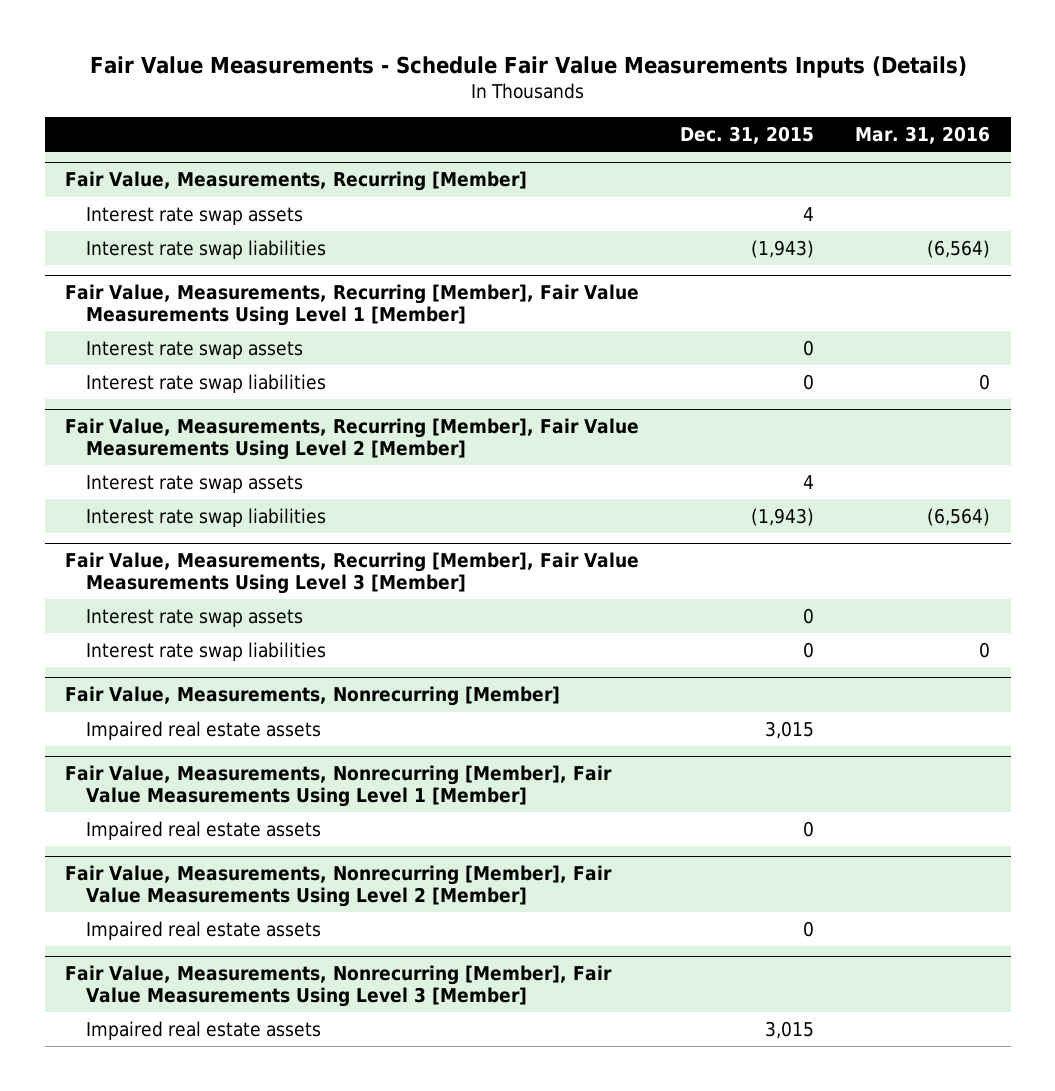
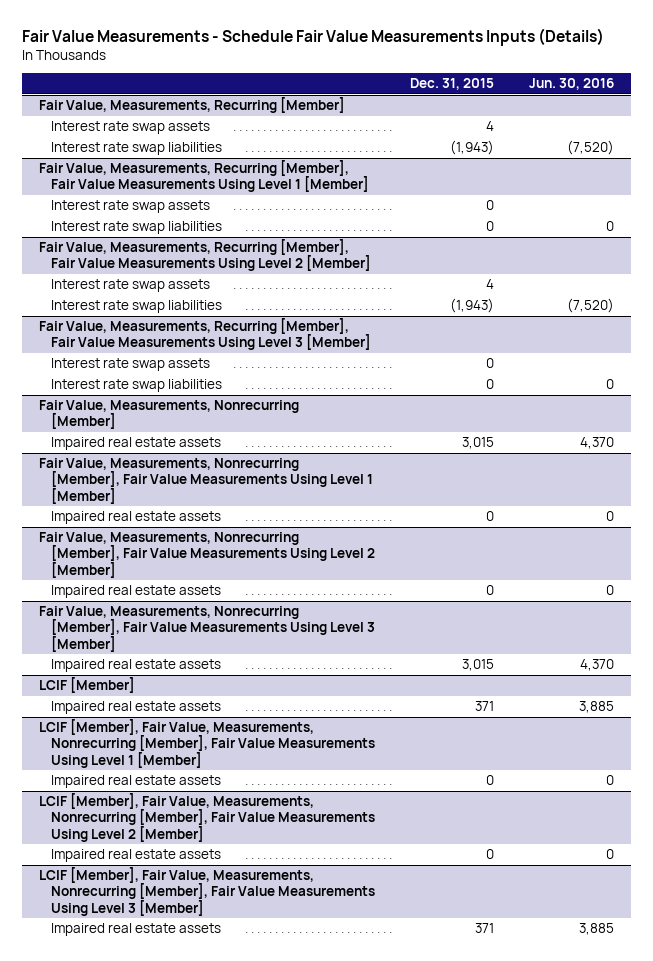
[855,125,991,144] Mar. 31, 2016 -> none
none -> [528,78,614,91] Jun. 30, 2016
none -> [38,677,135,694] LCIF [Member]
none -> [51,701,222,715] Impaired real estate assets
none -> [38,719,376,768] LCIF [Member], Fair Value, Measurements, Nonrecurring [Member], Fair Value Measurements Using Level 1 [Member]
none -> [51,775,222,789] Impaired real estate assets
none -> [38,793,376,842] LCIF [Member], Fair Value, Measurements, Nonrecurring [Member], Fair Value Measurements Using Level 2 [Member]
none -> [51,849,222,863] Impaired real estate assets
none -> [38,867,376,916] LCIF [Member], Fair Value, Measurements, Nonrecurring [Member], Fair Value Measurements Using Level 3 [Member]
none -> [51,923,222,937] Impaired real estate assets

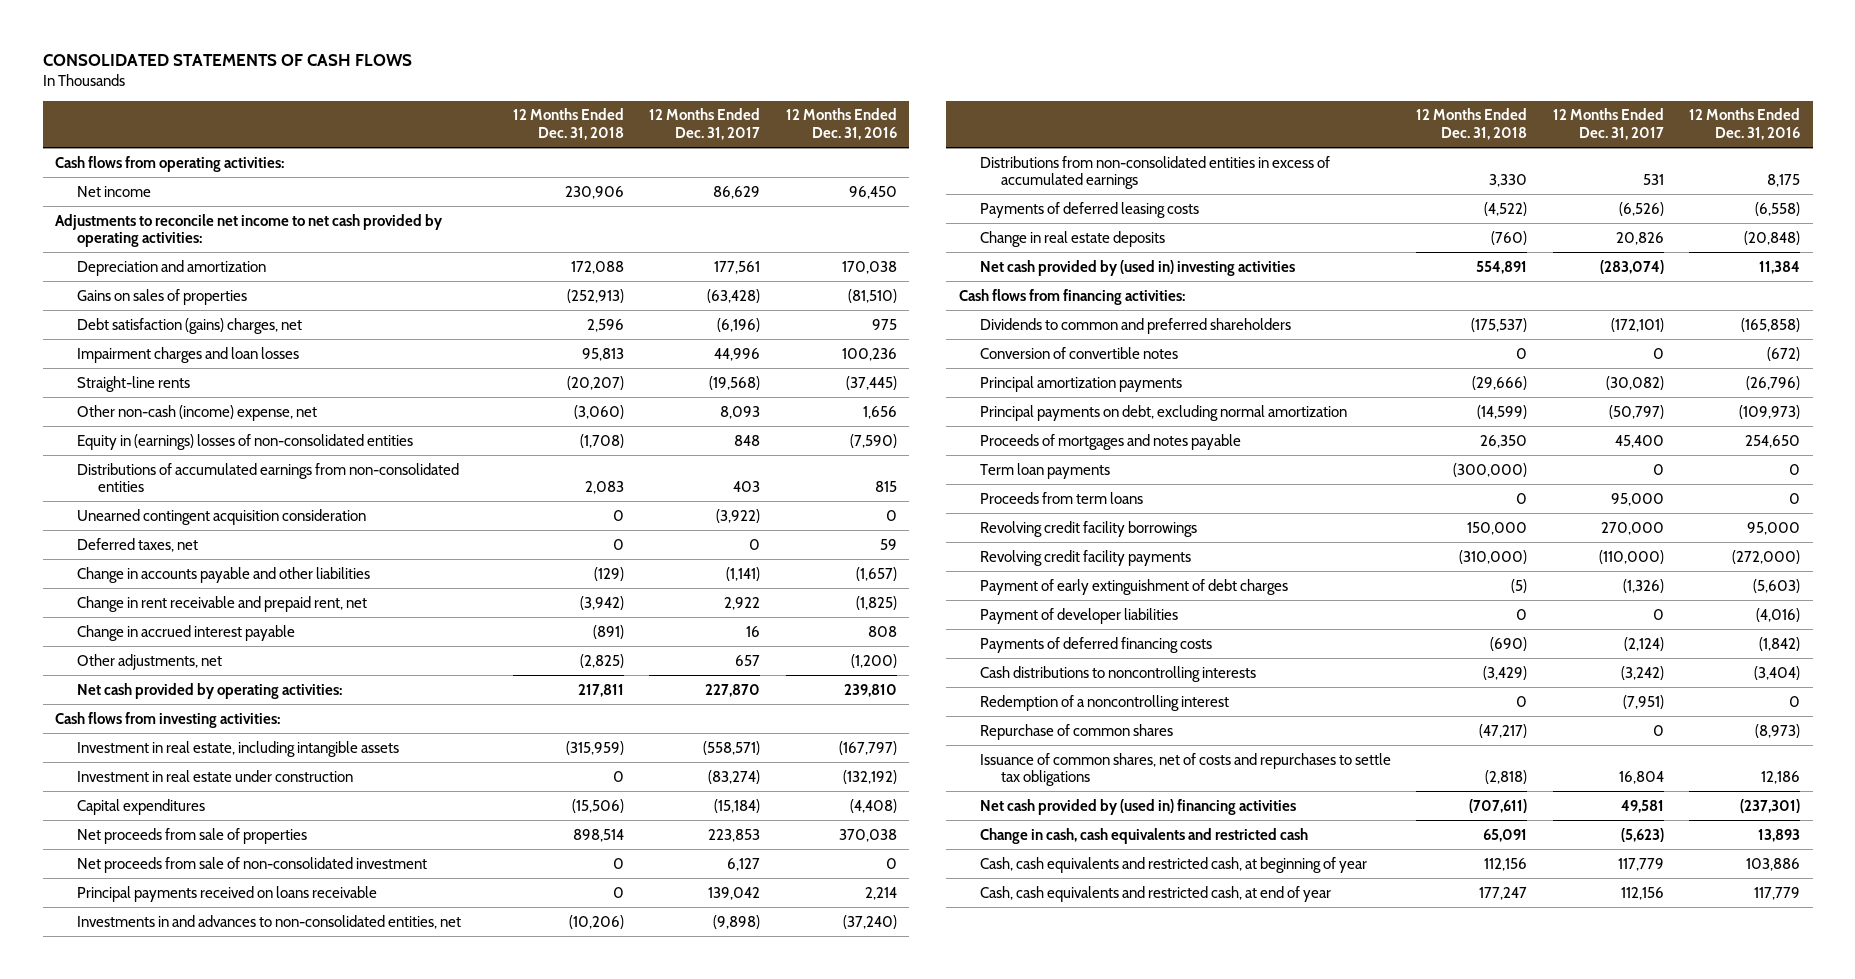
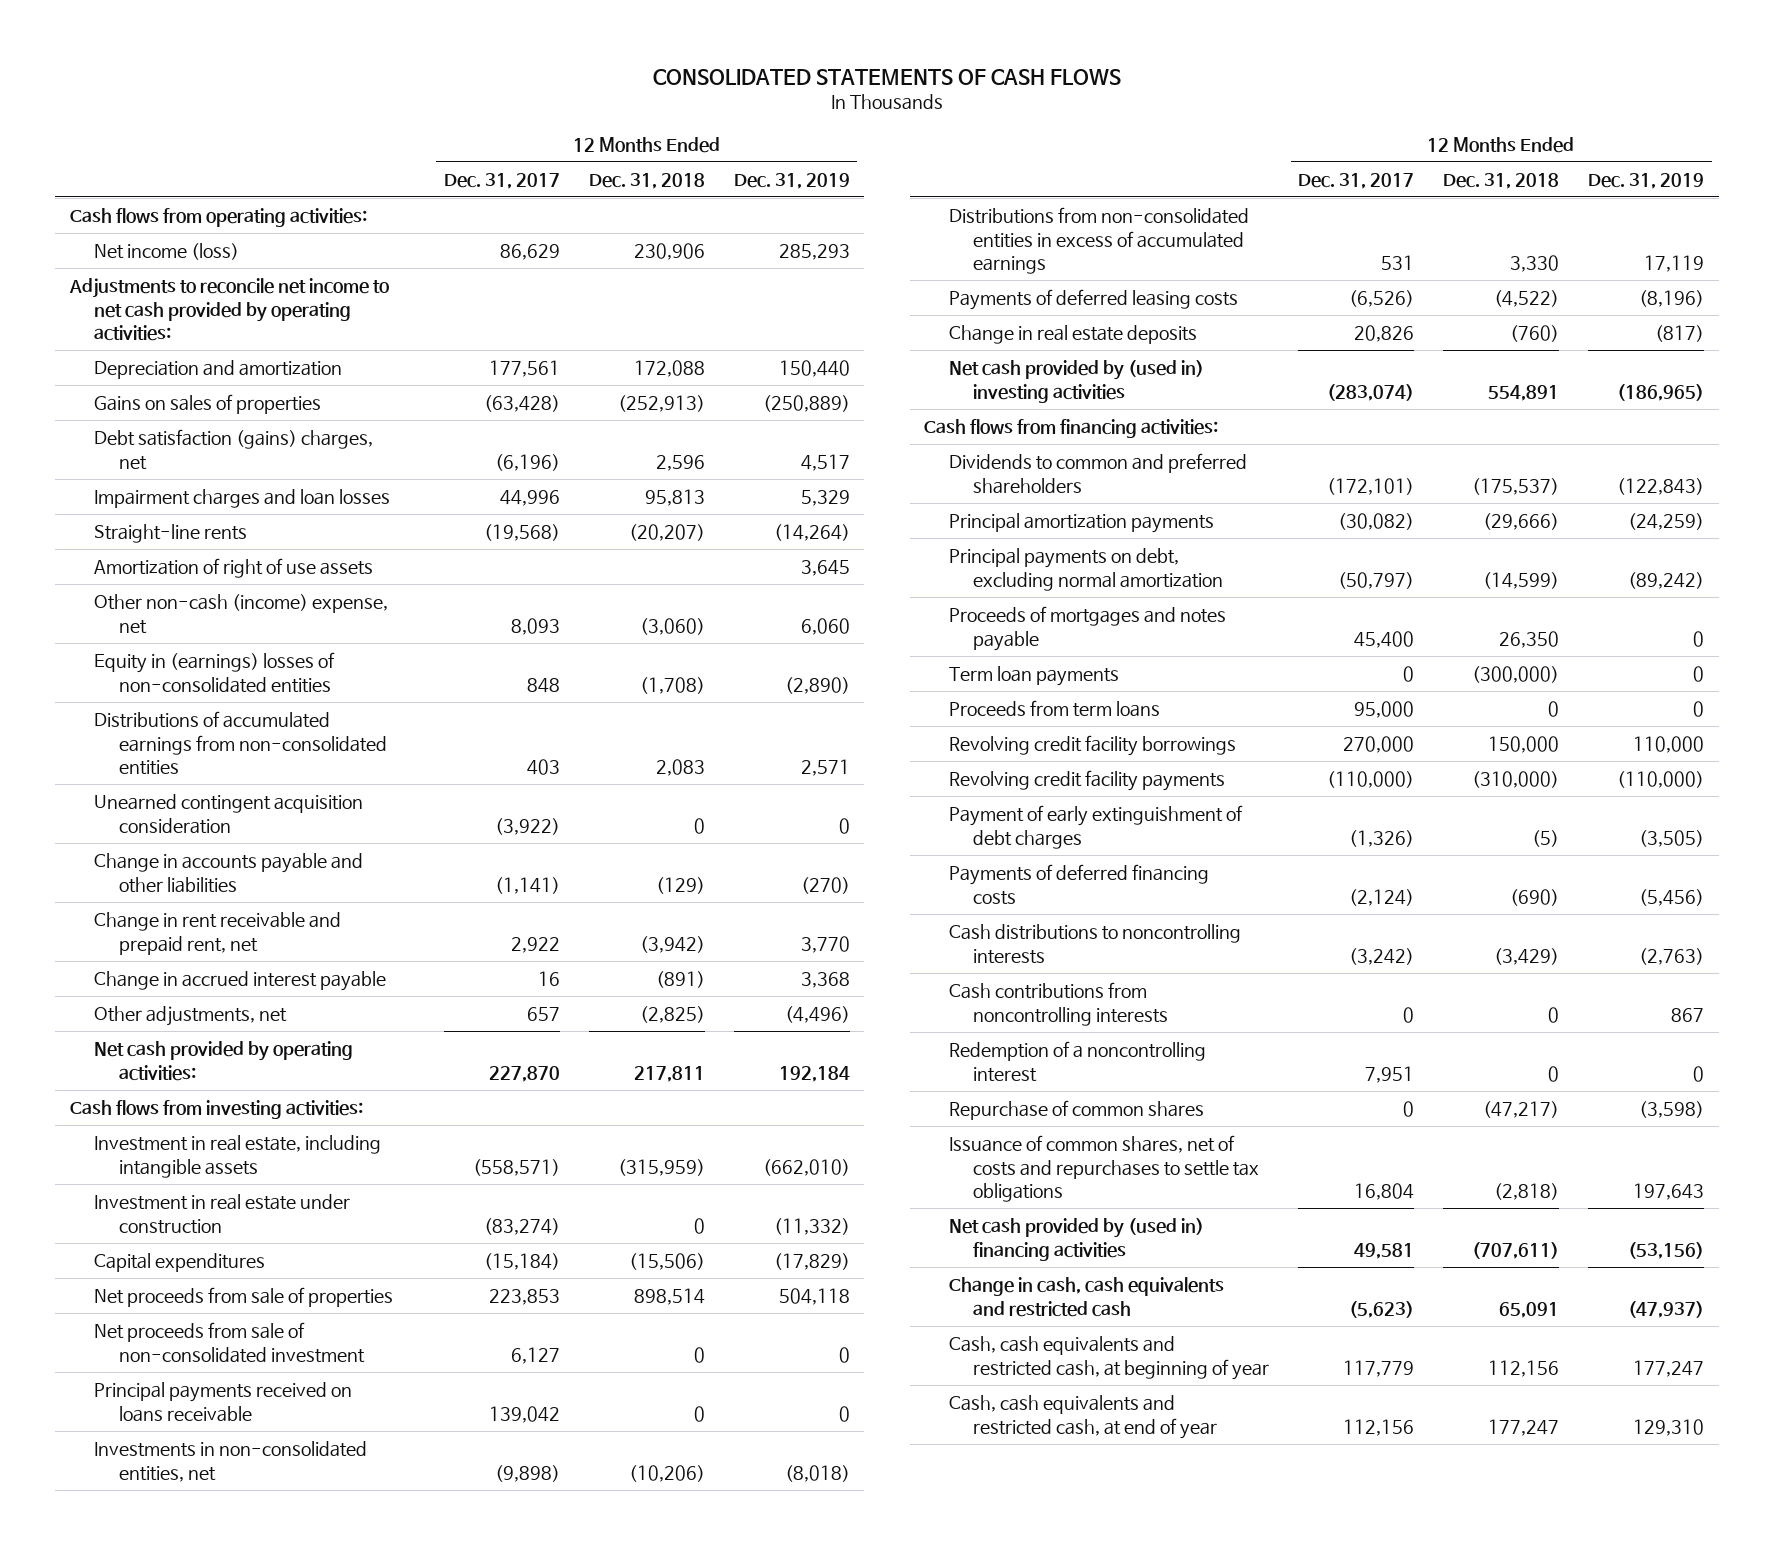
[785,108,897,140] 12 Months Ended Dec. 31, 2016 -> none
none -> [733,172,850,189] Dec. 31, 2019
[76,185,151,197] Net income -> [94,243,240,261] Net income (loss)
none -> [94,558,374,579] Amortization of right of use assets
[76,537,198,552] Deferred taxes, net -> none
[76,914,461,929] Investments in and advances to non-consolidated entities, net -> [94,1441,368,1482] Investments in non-consolidated entities, net
[980,346,1179,359] Conversion of convertible notes -> none
[980,607,1179,624] Payment of developer liabilities -> none
none -> [948,982,1169,1026] Cash contributions from noncontrolling interests
[1622,694,1664,709] (7,951) -> [1365,1065,1415,1083] 7,951

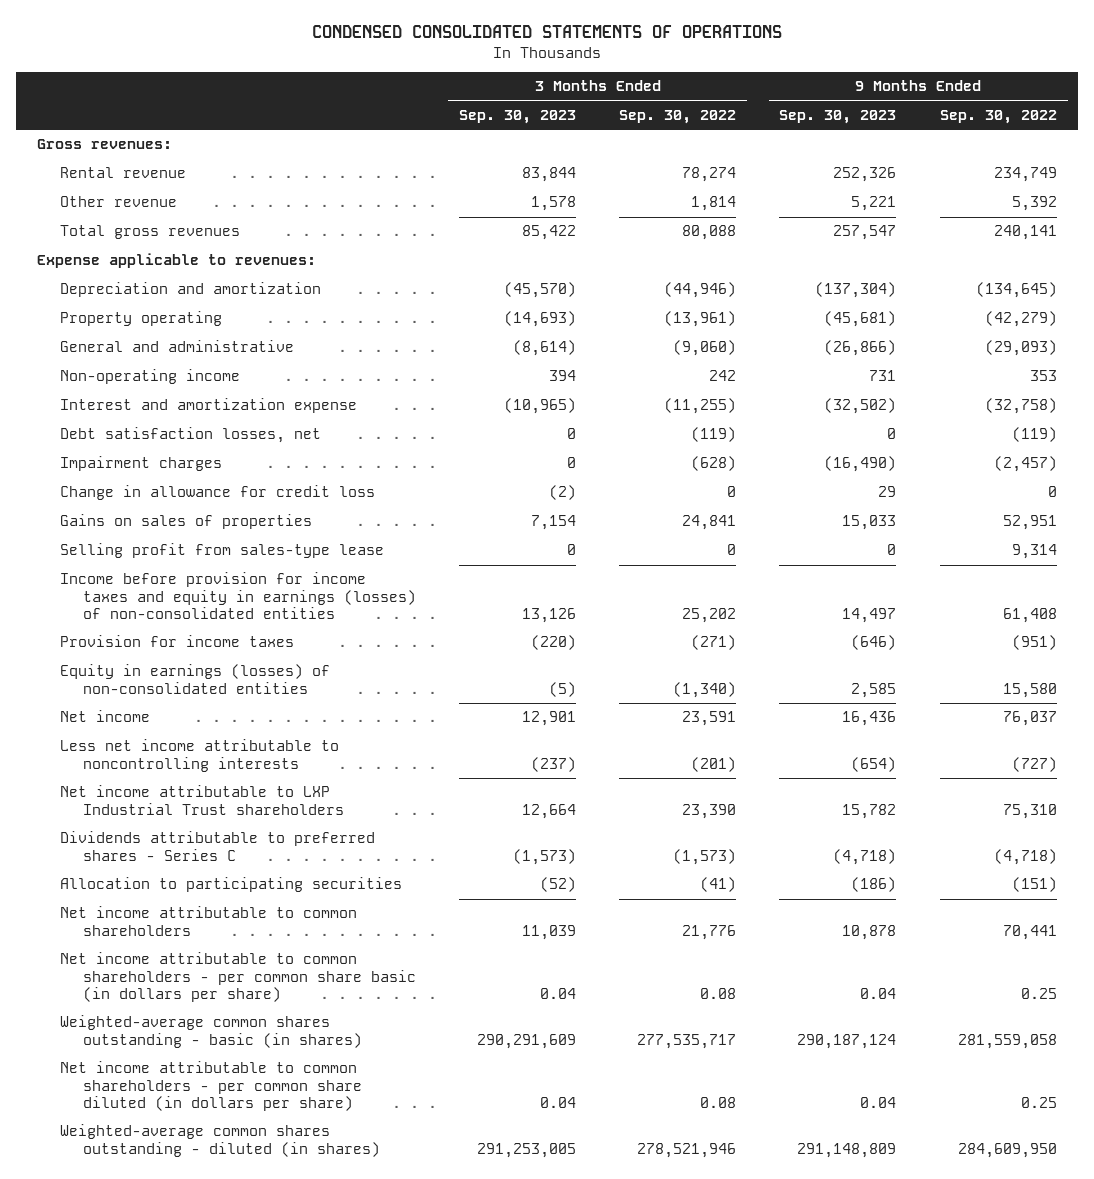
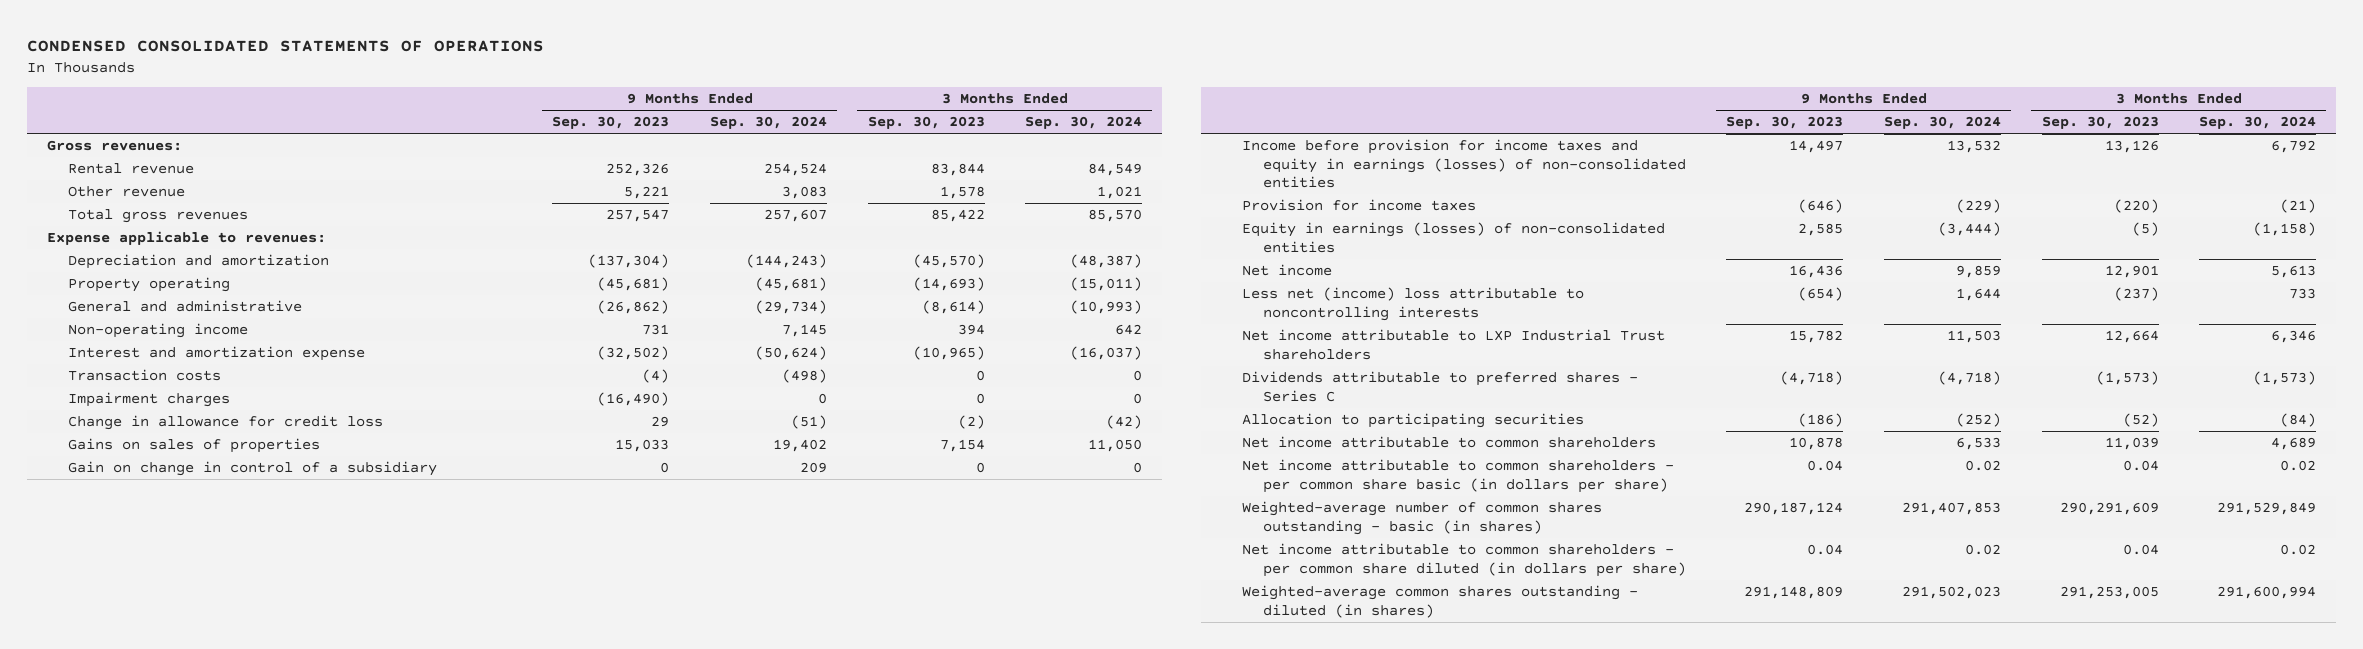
[619,109,737,124] Sep. 30, 2022 -> none
[939,109,1057,124] Sep. 30, 2022 -> none
none -> [710,116,828,130] Sep. 30, 2024
none -> [1025,116,1143,130] Sep. 30, 2024
[824,340,897,357] (26,866) -> [597,300,670,315] (26,862)
[60,427,322,444] Debt satisfaction losses, net -> none
none -> [68,369,222,382] Transaction costs
[60,543,385,559] Selling profit from sales-type lease -> none
none -> [68,461,438,477] Gain on change in control of a subsidiary
[60,739,340,772] Less net income attributable to noncontrolling interests -> [1241,287,1584,321] Less net (income) loss attributable to noncontrolling interests
[60,1015,362,1048] Weighted-average common shares outstanding - basic (in shares) -> [1241,501,1602,535] Weighted-average number of common shares outstanding - basic (in shares)

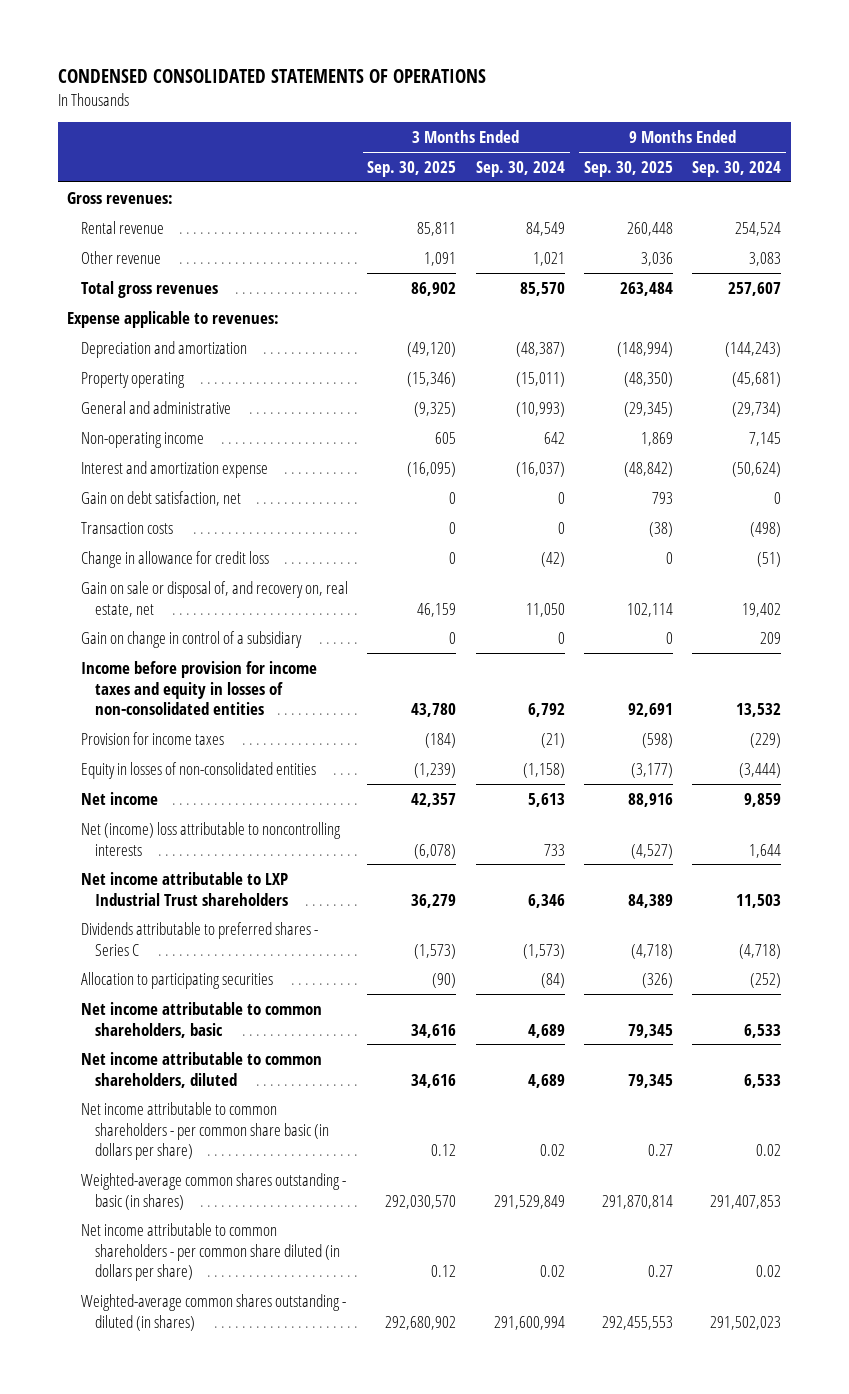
[552,116,670,130] Sep. 30, 2023 -> none
[867,116,985,130] Sep. 30, 2023 -> none
none -> [367,160,457,177] Sep. 30, 2025
none -> [584,160,674,177] Sep. 30, 2025
none -> [81,490,242,506] Gain on debt satisfaction, net
[68,392,231,408] Impairment charges -> none
[68,438,321,454] Gains on sales of properties -> [81,580,349,617] Gain on sale or disposal of, and recovery on, real estate, net
[1241,139,1686,189] Income before provision for income taxes and equity in earnings (losses) of non-consolidated entities -> [81,660,318,716] Income before provision for income taxes and equity in losses of non-consolidated entities
[1241,222,1665,253] Equity in earnings (losses) of non-consolidated entities -> [81,761,317,779] Equity in losses of non-consolidated entities
[1241,287,1584,321] Less net (income) loss attributable to noncontrolling interests -> [81,821,342,856] Net (income) loss attributable to noncontrolling interests
[1241,436,1656,449] Net income attributable to common shareholders -> [81,1001,323,1038] Net income attributable to common shareholders, basic
none -> [81,1051,323,1088] Net income attributable to common shareholders, diluted
[1241,501,1602,535] Weighted-average number of common shares outstanding - basic (in shares) -> [81,1172,347,1210] Weighted-average common shares outstanding - basic (in shares)

